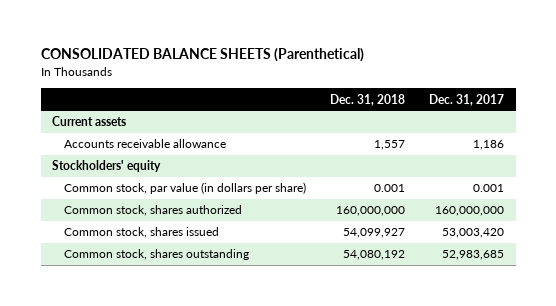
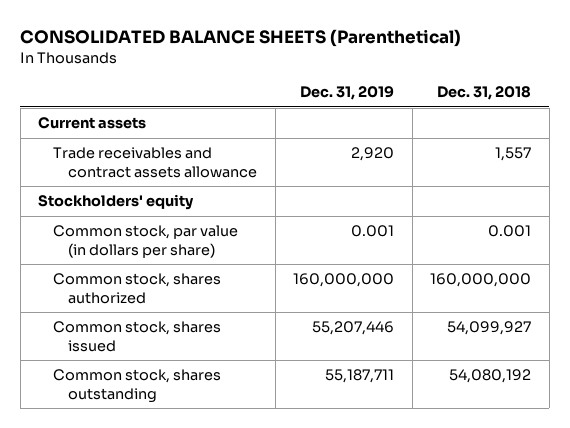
[428,93,504,106] Dec. 31, 2017 -> none
none -> [300,86,395,101] Dec. 31, 2019
[64,139,227,149] Accounts receivable allowance -> [53,147,258,178] Trade receivables and contract assets allowance

